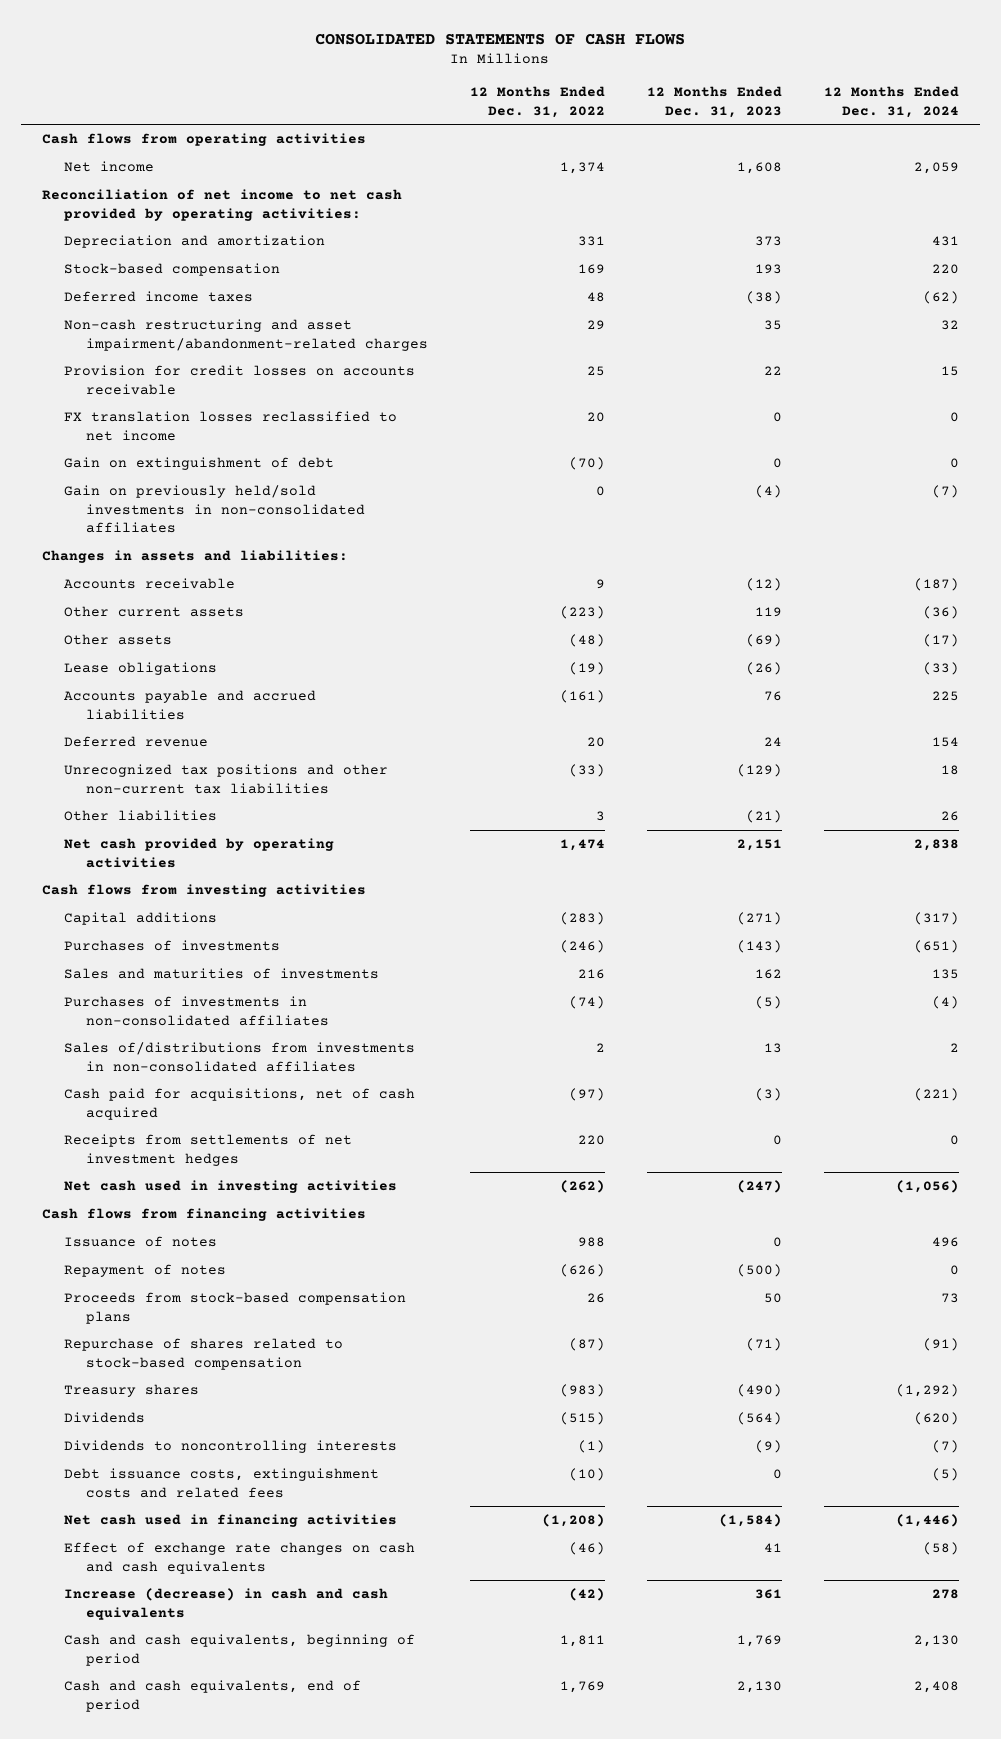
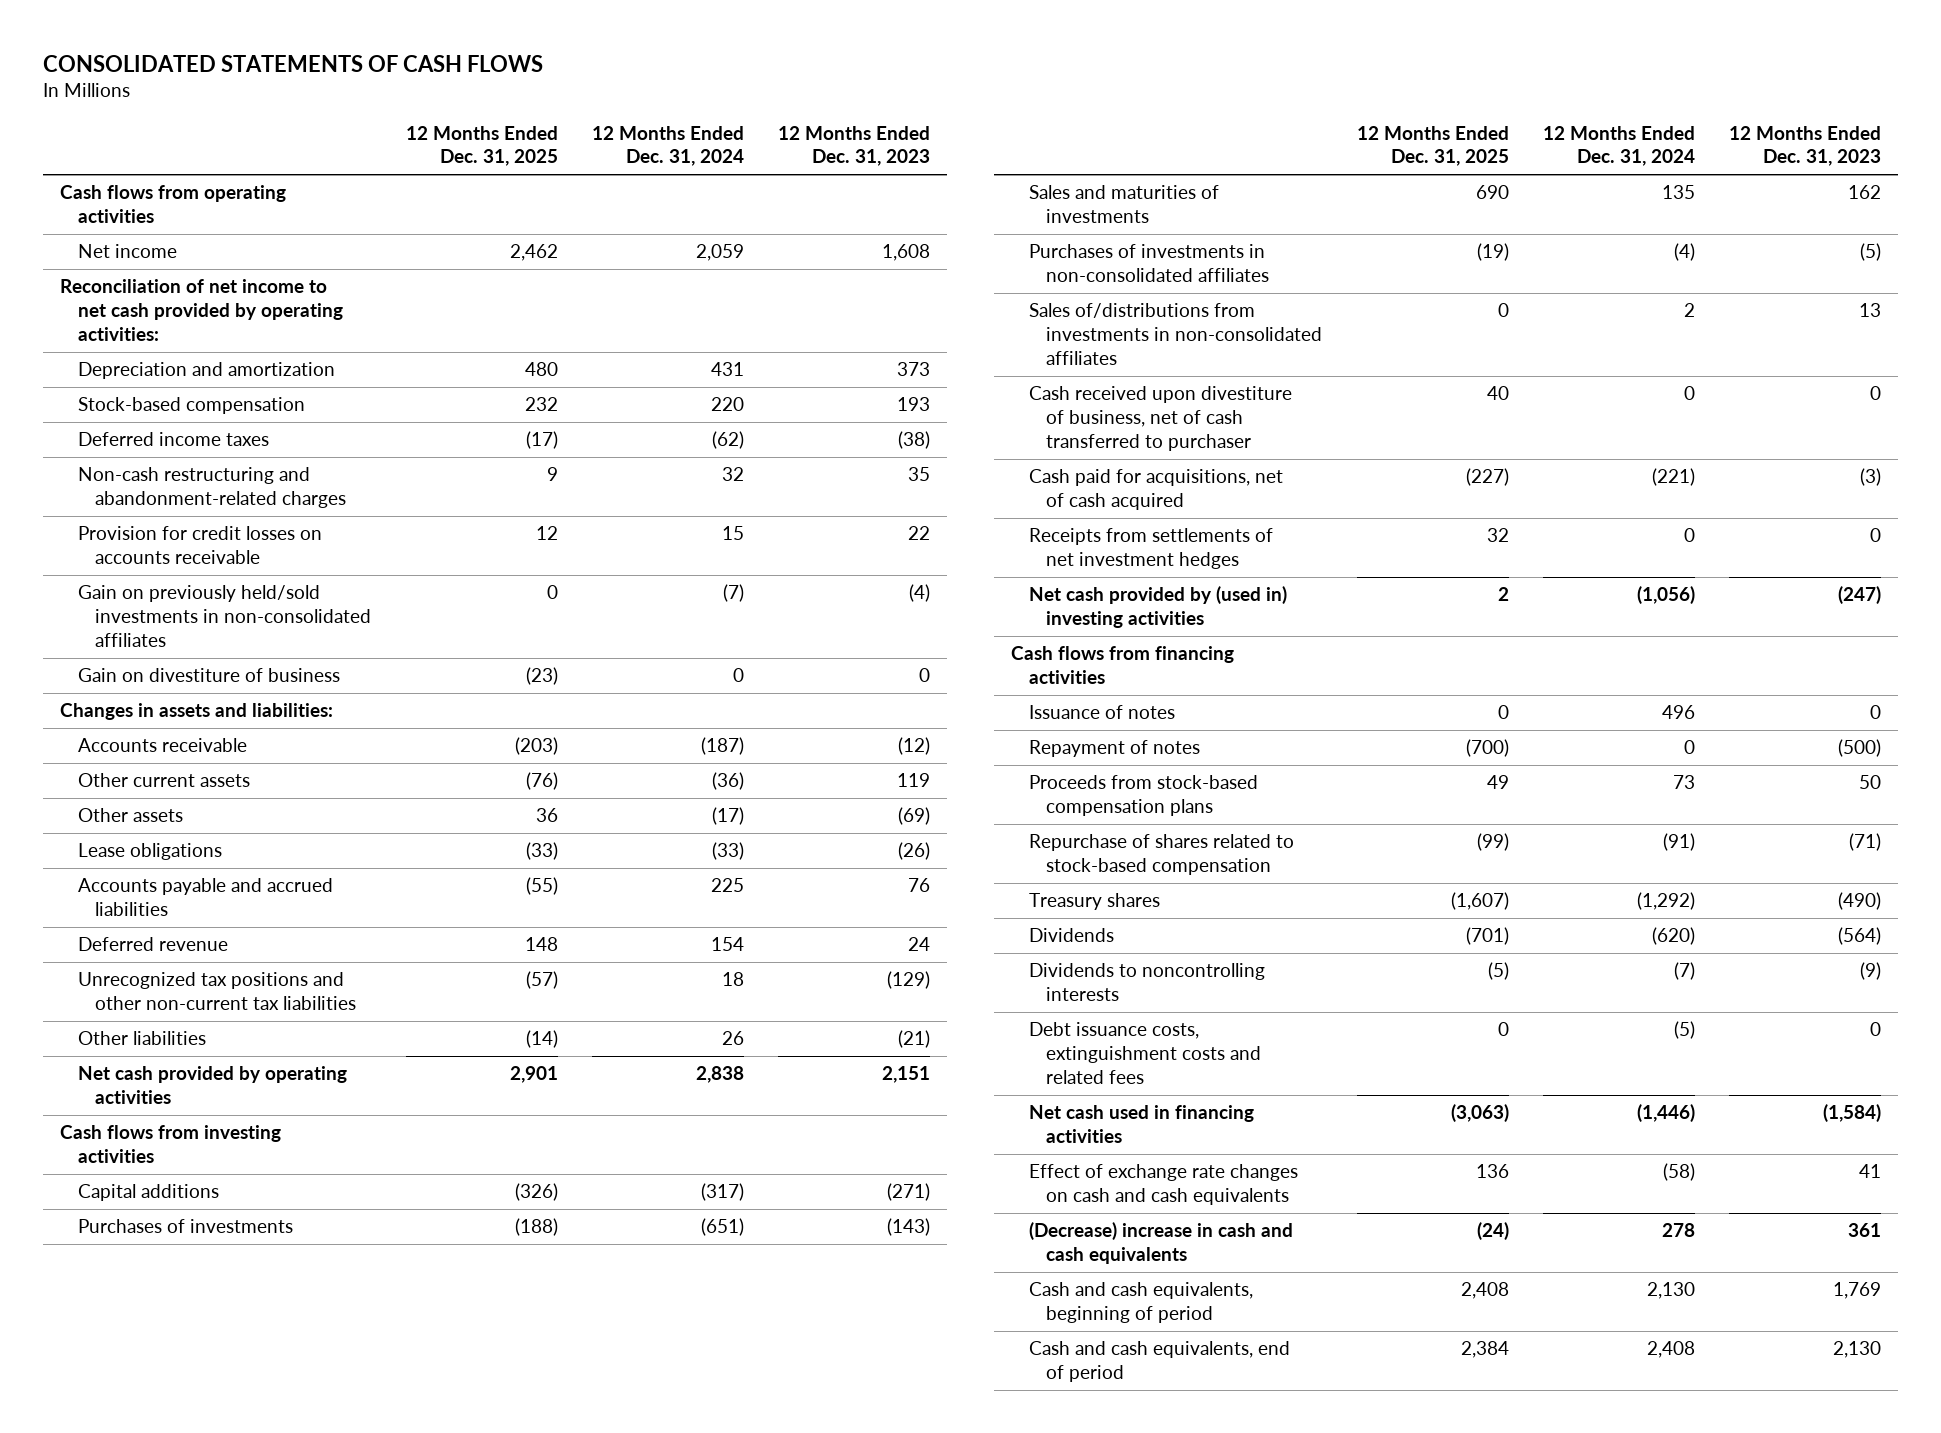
[470,86,606,118] 12 Months Ended Dec. 31, 2022 -> none
none -> [405,125,558,167] 12 Months Ended Dec. 31, 2025
[64,319,429,351] Non-cash restructuring and asset impairment/abandonment-related charges -> [77,467,347,509] Non-cash restructuring and abandonment-related charges
[64,411,398,441] FX translation losses reclassified to net income -> none
[64,457,335,471] Gain on extinguishment of debt -> none
none -> [77,668,340,683] Gain on divestiture of business
none -> [1028,386,1292,451] Cash received upon divestiture of business, net of cash transferred to purchaser
[64,1180,398,1194] Net cash used in investing activities -> [1028,586,1287,629] Net cash provided by (used in) investing activities
[64,1588,389,1620] Increase (decrease) in cash and cash equivalents -> [1028,1222,1293,1265] (Decrease) increase in cash and cash equivalents

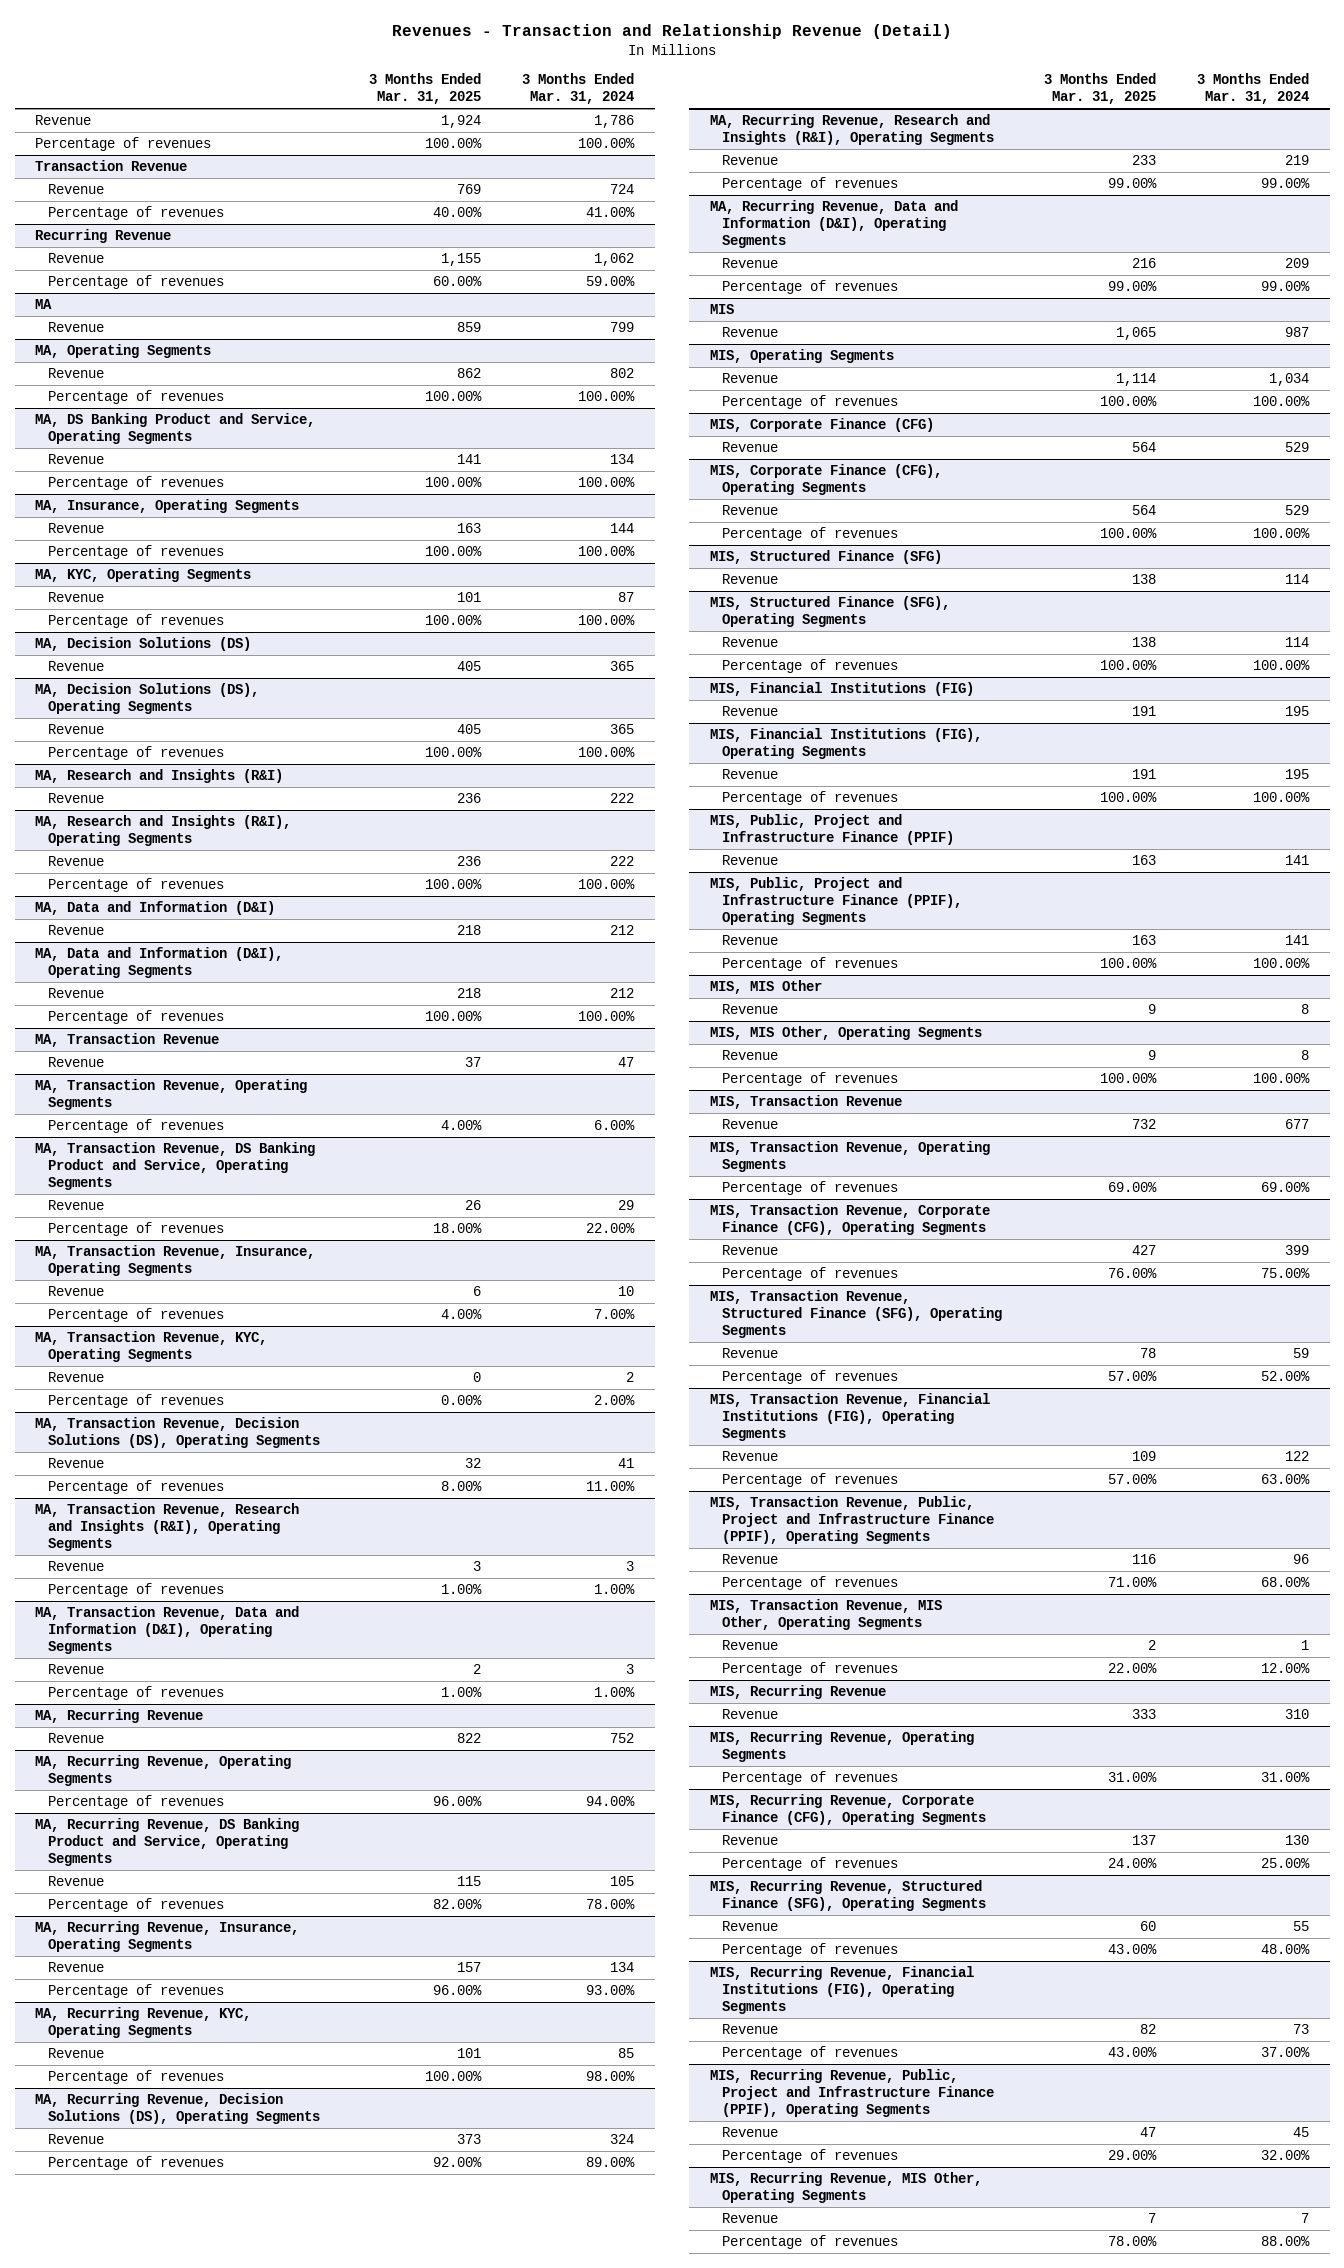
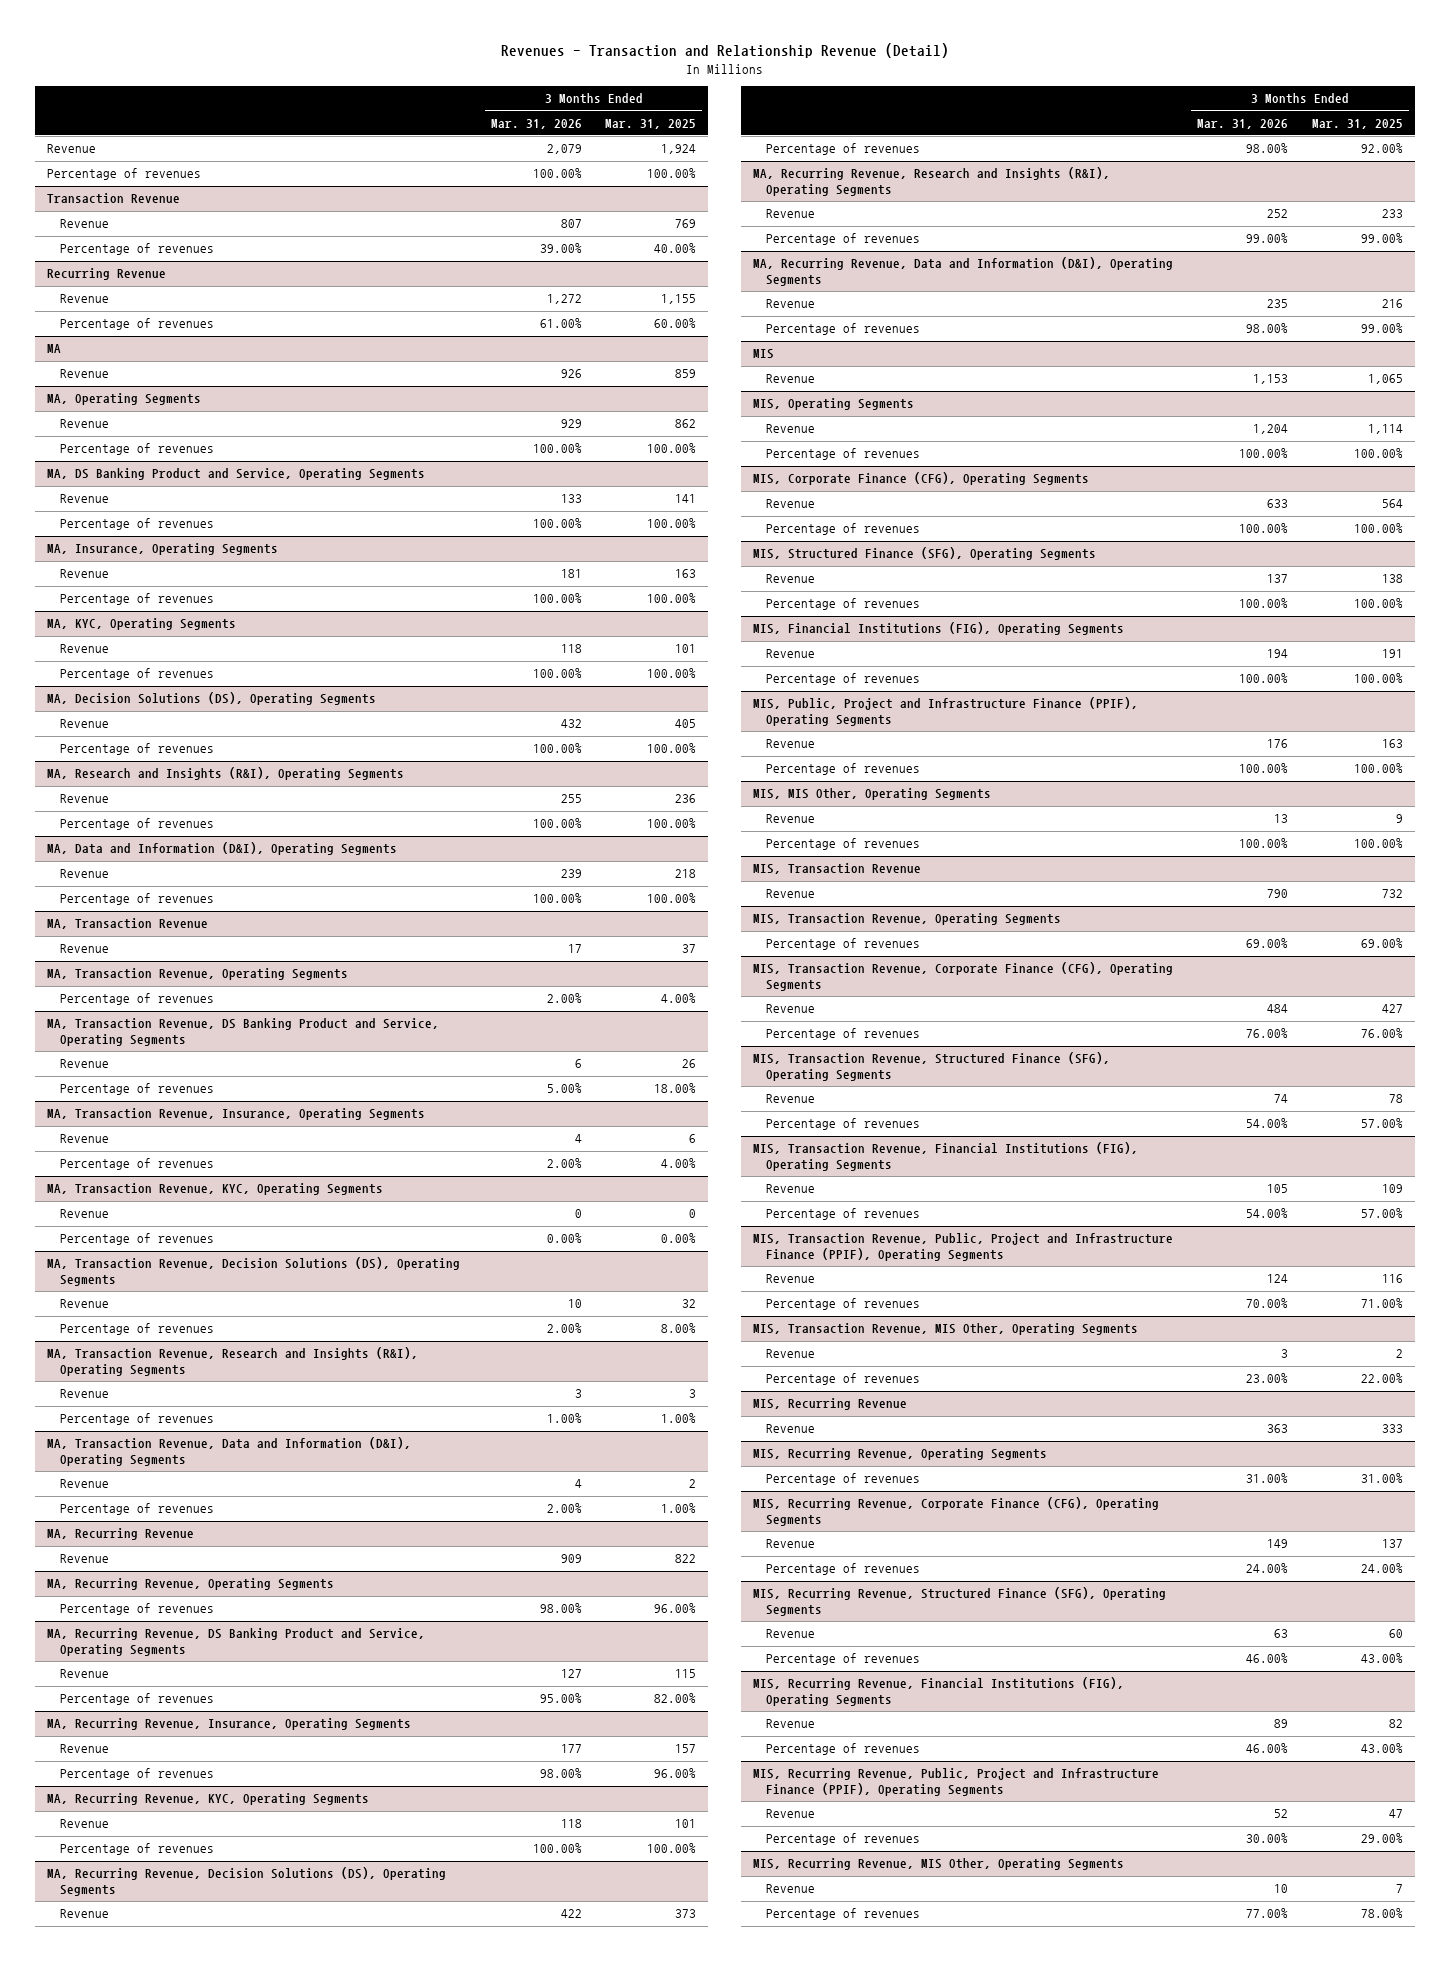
[522,73,635,105] 3 Months Ended Mar. 31, 2024 -> none
none -> [490,118,582,129] Mar. 31, 2026
[35,636,252,651] MA, Decision Solutions (DS) -> none
[47,660,104,671] Revenue -> none
[35,768,284,783] MA, Research and Insights (R&I) -> none
[47,792,104,803] Revenue -> none
[35,900,276,915] MA, Data and Information (D&I) -> none
[47,924,104,935] Revenue -> none
[709,417,934,432] MIS, Corporate Finance (CFG) -> none
[722,441,779,452] Revenue -> none
[709,549,942,564] MIS, Structured Finance (SFG) -> none
[722,573,779,584] Revenue -> none
[709,681,974,696] MIS, Financial Institutions (FIG) -> none
[722,705,779,716] Revenue -> none
[709,813,955,845] MIS, Public, Project and Infrastructure Finance (PPIF) -> none
[722,854,779,865] Revenue -> none
[709,979,822,994] MIS, MIS Other -> none
[722,1003,779,1014] Revenue -> none

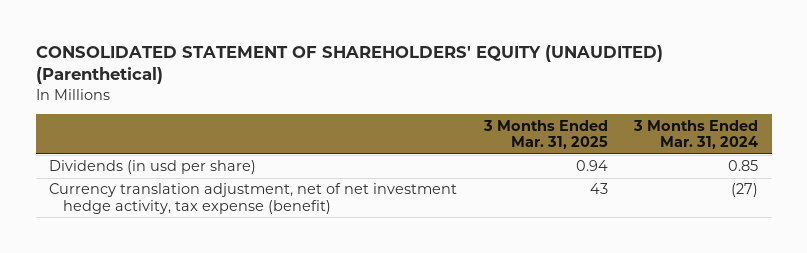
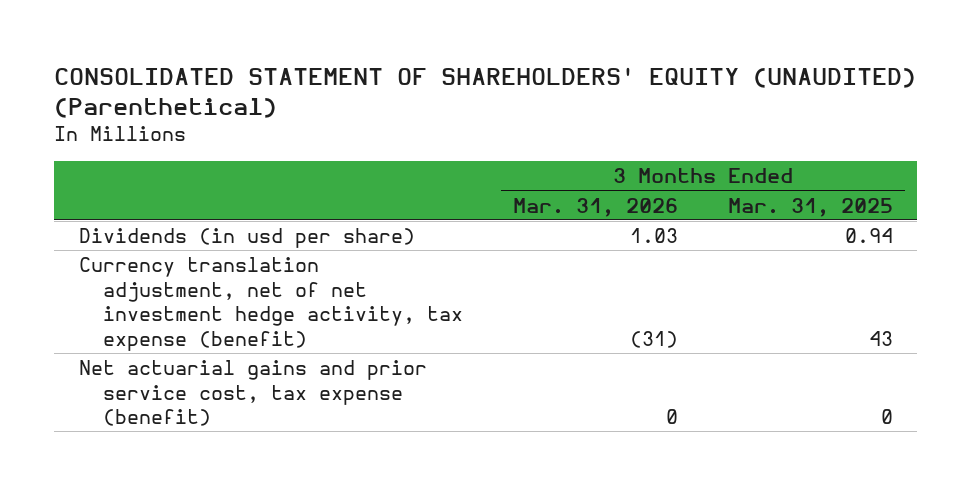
[633,119,759,150] 3 Months Ended Mar. 31, 2024 -> none
none -> [512,197,678,217] Mar. 31, 2026
none -> [79,360,428,427] Net actuarial gains and prior service cost, tax expense (benefit)

